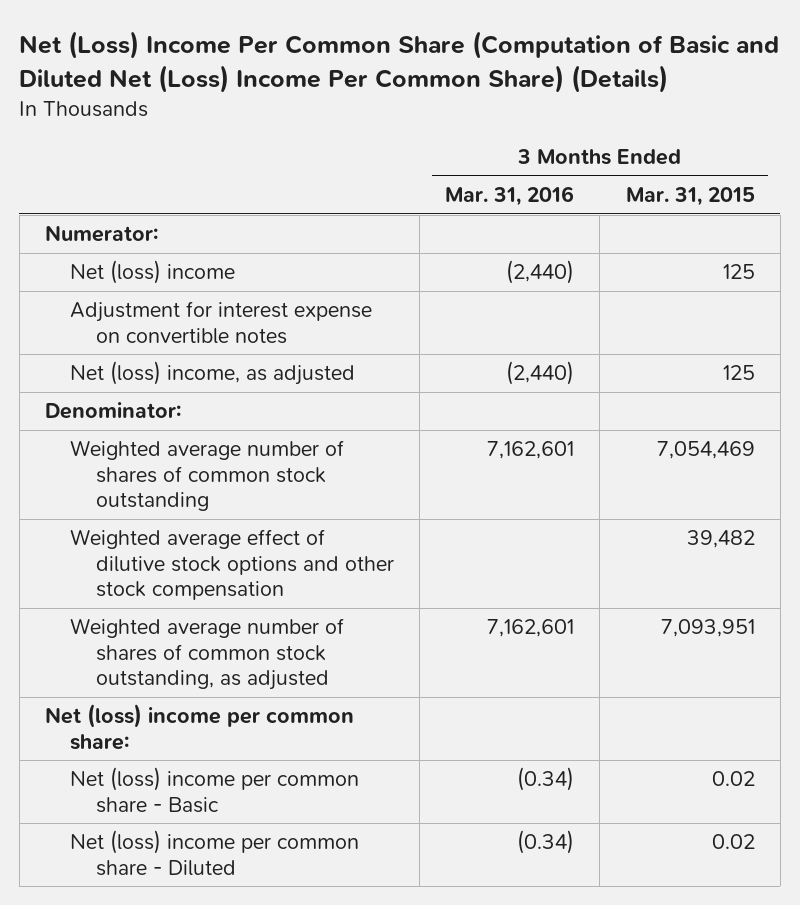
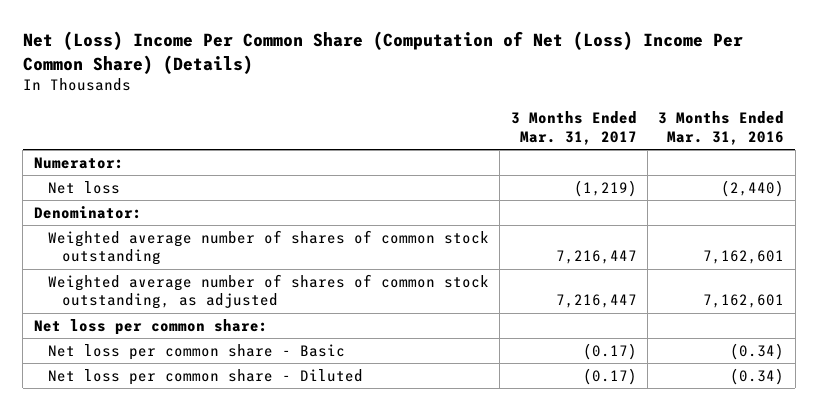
[19,31,780,93] Net (Loss) Income Per Common Share (Computation of Basic and Diluted Net (Loss) Income Per Common Share) (Details) -> [22,31,743,74] Net (Loss) Income Per Common Share (Computation of Net (Loss) Income Per Common Share) (Details)
[625,187,755,207] Mar. 31, 2015 -> none
none -> [510,111,637,145] 3 Months Ended Mar. 31, 2017
[70,301,373,344] Adjustment for interest expense on convertible notes -> none
[70,361,356,386] Net (loss) income, as adjusted -> none
[70,260,236,285] Net (loss) income -> [48,180,121,194] Net loss
[70,529,394,600] Weighted average effect of dilutive stock options and other stock compensation -> none
[45,704,355,750] Net (loss) income per common share: -> [33,318,268,335] Net loss per common share:
[70,767,360,813] Net (loss) income per common share - Basic -> [48,343,346,360] Net loss per common share - Basic
[70,830,360,876] Net (loss) income per common share - Diluted -> [48,368,364,385] Net loss per common share - Diluted

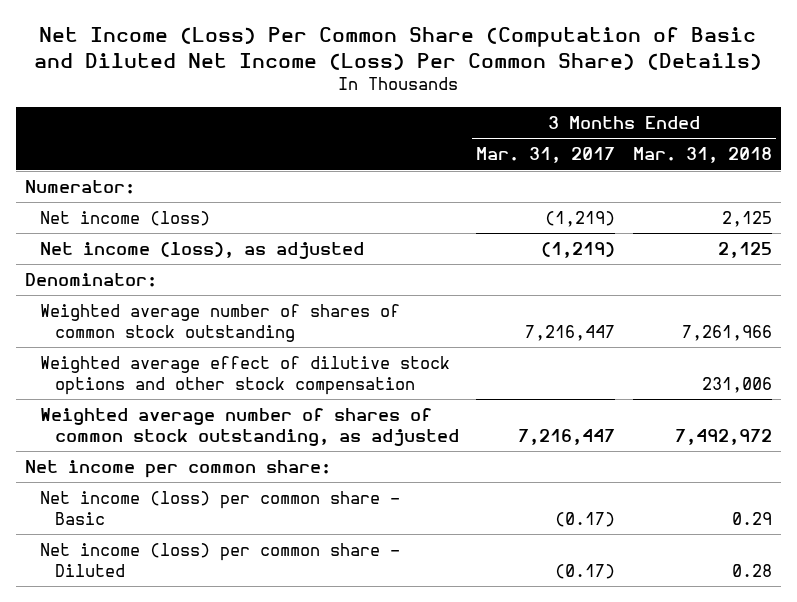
[22,31,743,74] Net (Loss) Income Per Common Share (Computation of Net (Loss) Income Per Common Share) (Details) -> [34,26,763,70] Net Income (Loss) Per Common Share (Computation of Basic and Diluted Net Income (Loss) Per Common Share) (Details)
[658,111,785,145] 3 Months Ended Mar. 31, 2016 -> none
none -> [632,147,772,164] Mar. 31, 2018
[48,180,121,194] Net loss -> [39,211,210,227] Net income (loss)
none -> [39,242,364,260] Net income (loss), as adjusted
none -> [39,356,450,395] Weighted average effect of dilutive stock options and other stock compensation
[33,318,268,335] Net loss per common share: -> [24,460,331,479] Net income per common share:
[48,343,346,360] Net loss per common share - Basic -> [39,491,400,525] Net income (loss) per common share - Basic
[48,368,364,385] Net loss per common share - Diluted -> [39,543,400,577] Net income (loss) per common share - Diluted

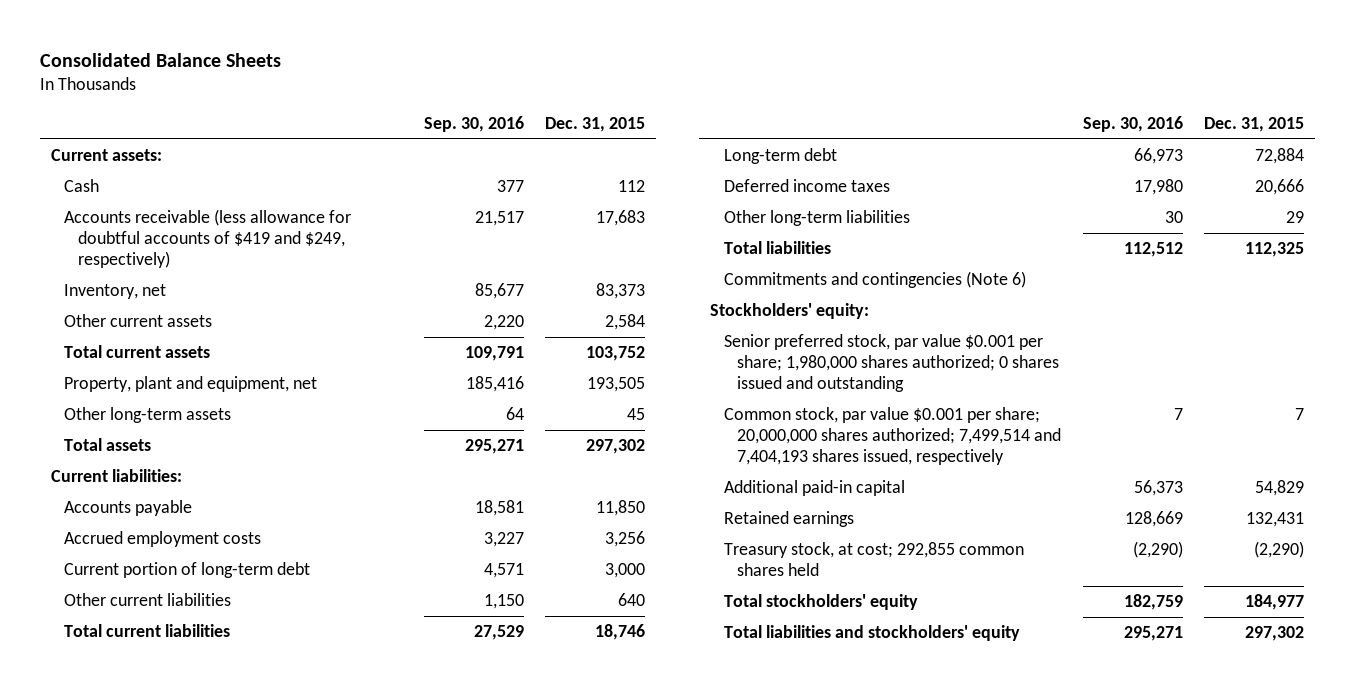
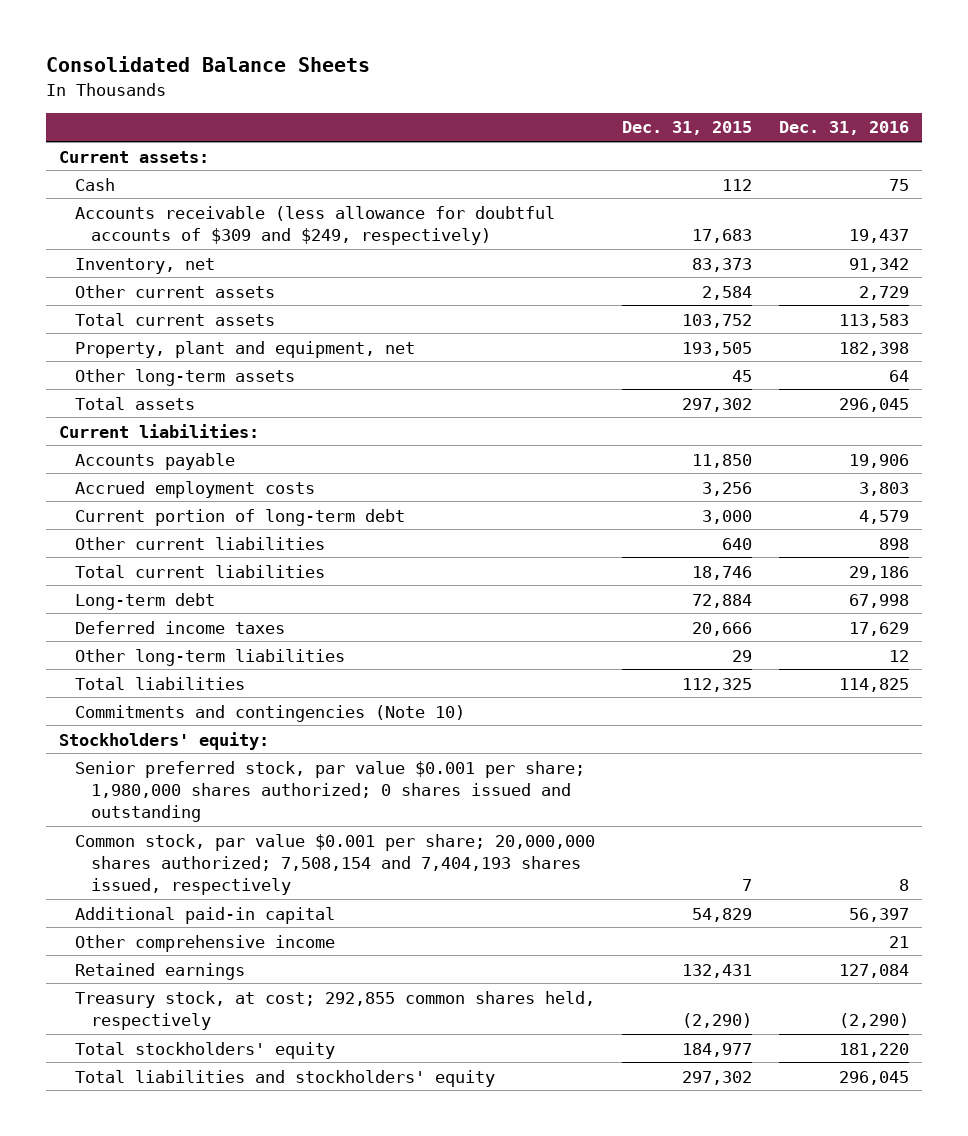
[423,115,524,132] Sep. 30, 2016 -> none
none -> [778,121,909,136] Dec. 31, 2016
[64,209,352,268] Accounts receivable (less allowance for doubtful accounts of $419 and $249, respectively) -> [74,205,555,245] Accounts receivable (less allowance for doubtful accounts of $309 and $249, respectively)
[723,271,1026,289] Commitments and contingencies (Note 6) -> [74,704,465,722] Commitments and contingencies (Note 10)
[723,407,1062,465] Common stock, par value $0.001 per share; 20,000,000 shares authorized; 7,499,514 and 7,404,193 shares issued, respectively -> [74,833,595,895] Common stock, par value $0.001 per share; 20,000,000 shares authorized; 7,508,154 and 7,404,193 shares issued, respectively
none -> [74,934,335,952] Other comprehensive income
[723,542,1024,576] Treasury stock, at cost; 292,855 common shares held -> [74,990,595,1030] Treasury stock, at cost; 292,855 common shares held, respectively

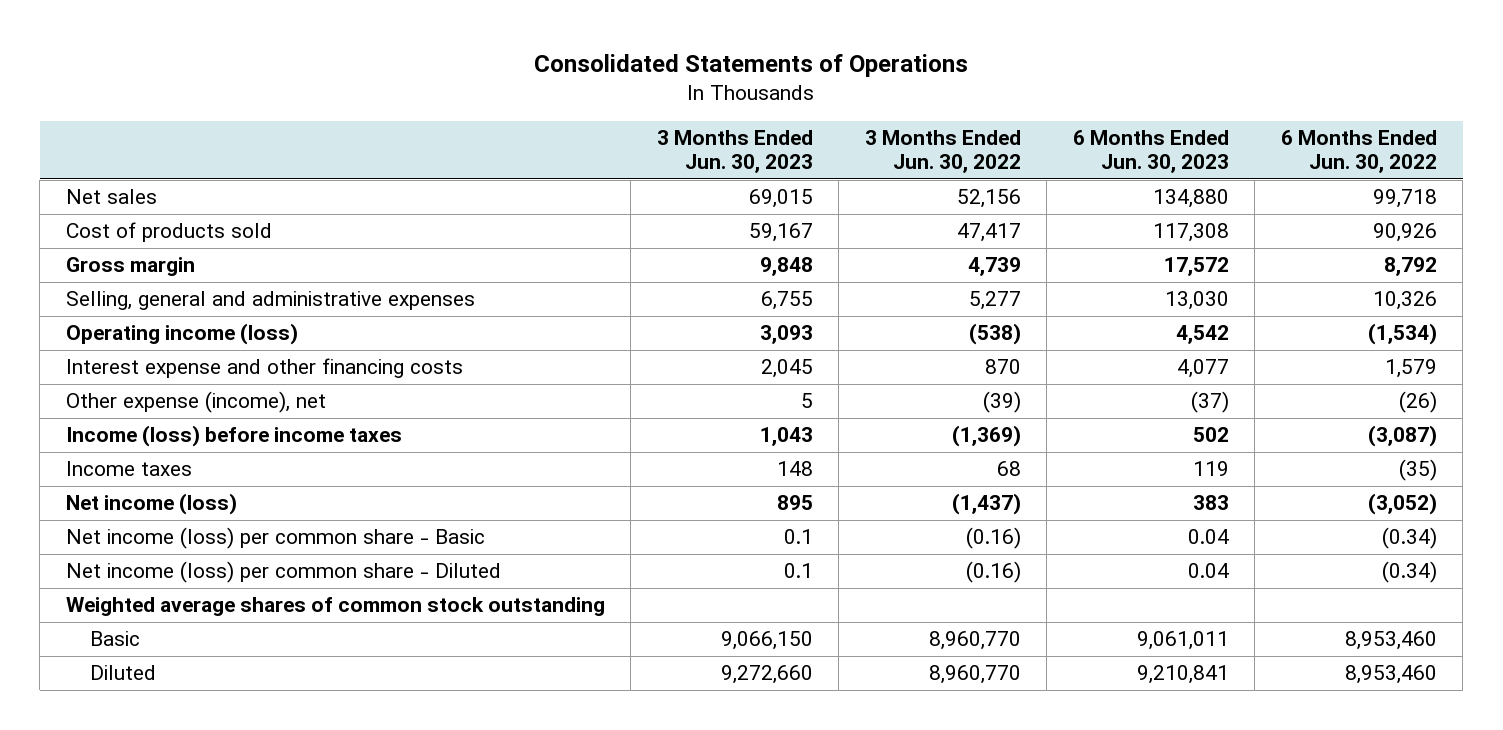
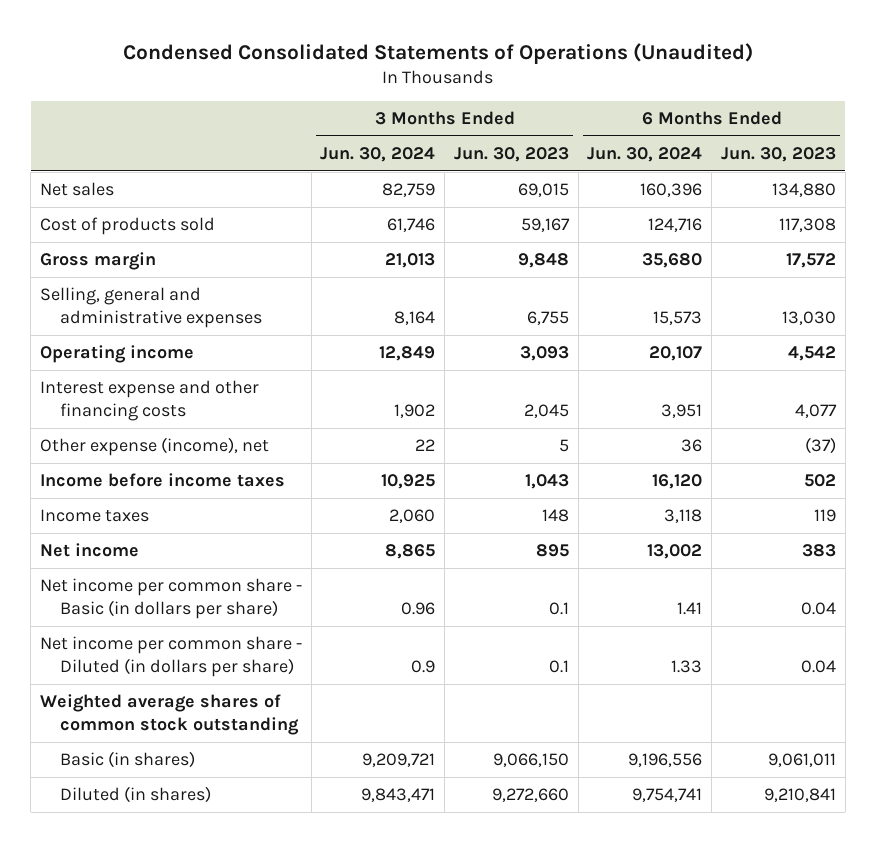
[534,54,969,78] Consolidated Statements of Operations -> [122,42,753,64] Condensed Consolidated Statements of Operations (Unaudited)
[864,130,1021,174] 3 Months Ended Jun. 30, 2022 -> none
[1280,130,1437,174] 6 Months Ended Jun. 30, 2022 -> none
none -> [320,146,436,162] Jun. 30, 2024
none -> [587,146,703,162] Jun. 30, 2024
[65,323,298,346] Operating income (loss) -> [39,345,194,364] Operating income
[65,425,402,448] Income (loss) before income taxes -> [39,473,285,488] Income before income taxes
[65,493,237,516] Net income (loss) -> [39,543,139,558] Net income
[65,527,485,550] Net income (loss) per common share - Basic -> [39,578,302,620] Net income per common share - Basic (in dollars per share)
[65,561,501,584] Net income (loss) per common share - Diluted -> [39,636,302,678] Net income per common share - Diluted (in dollars per share)
[90,631,141,647] Basic -> [59,751,195,769] Basic (in shares)
[90,665,157,681] Diluted -> [59,786,211,804] Diluted (in shares)

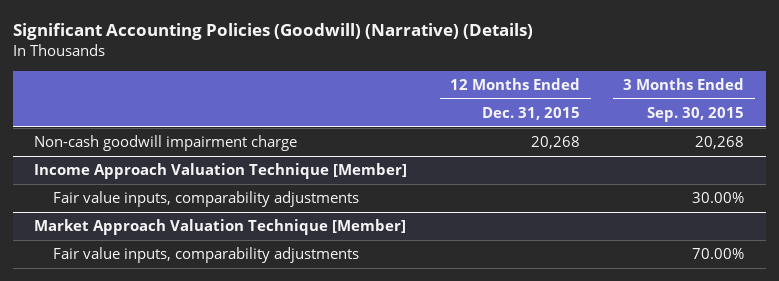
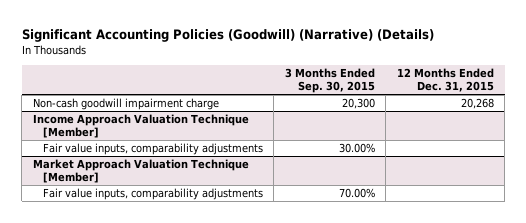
[695,136,745,150] 20,268 -> [341,98,375,110] 20,300

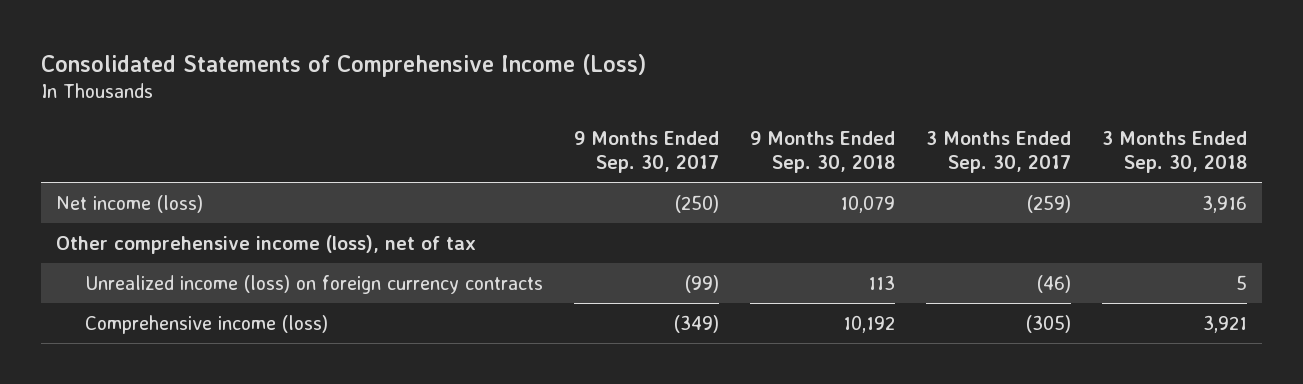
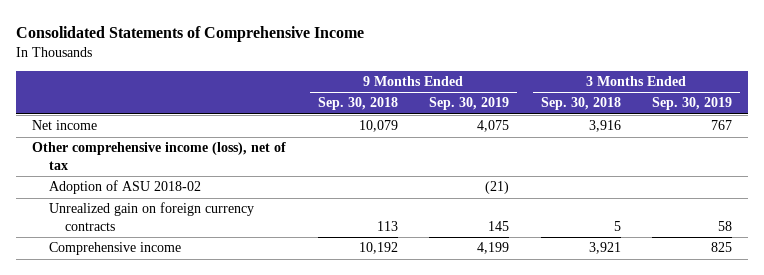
[40,53,646,77] Consolidated Statements of Comprehensive Income (Loss) -> [16,25,365,42] Consolidated Statements of Comprehensive Income
[573,130,719,174] 9 Months Ended Sep. 30, 2017 -> none
[925,130,1071,174] 3 Months Ended Sep. 30, 2017 -> none
none -> [429,97,510,111] Sep. 30, 2019
none -> [652,97,733,111] Sep. 30, 2019
[56,194,204,213] Net income (loss) -> [32,120,98,131] Net income
none -> [48,180,201,195] Adoption of ASU 2018-02
[84,274,543,294] Unrealized income (loss) on foreign currency contracts -> [48,202,254,232] Unrealized gain on foreign currency contracts
[84,314,328,334] Comprehensive income (loss) -> [48,242,181,256] Comprehensive income

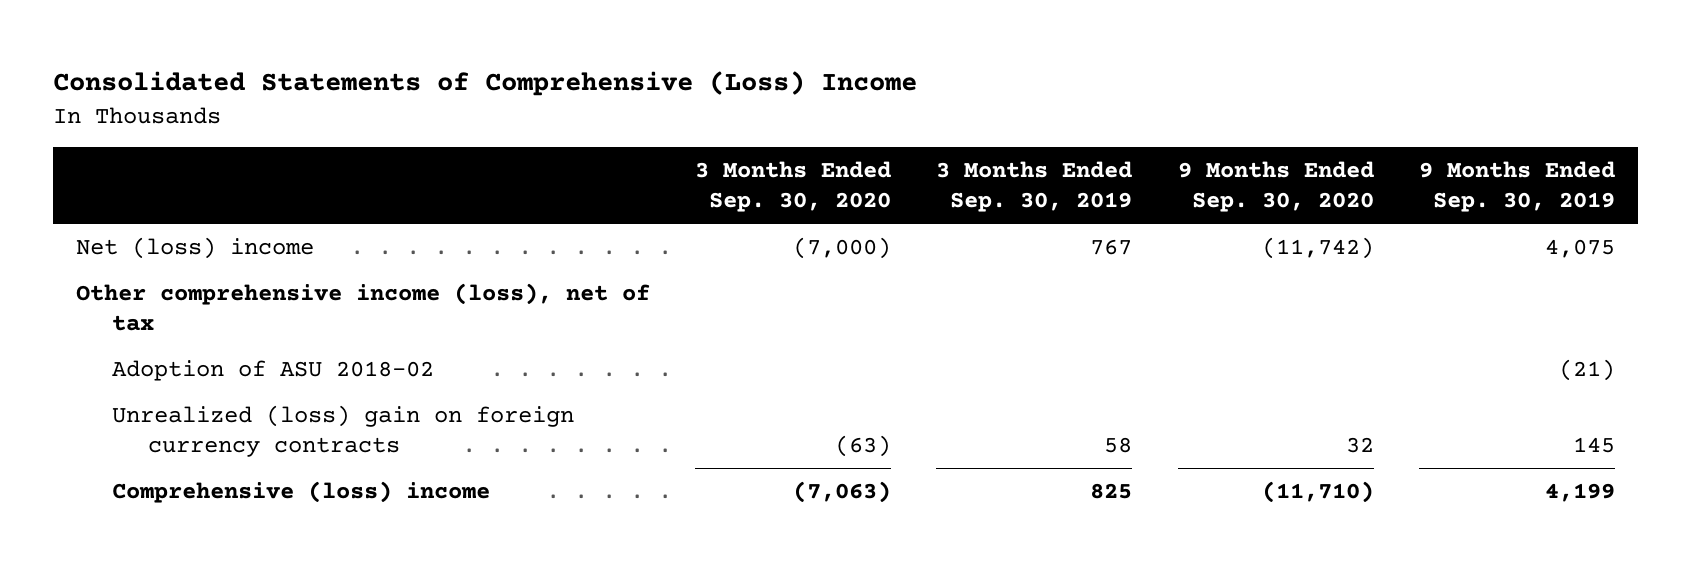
[16,25,365,42] Consolidated Statements of Comprehensive Income -> [53,71,918,97] Consolidated Statements of Comprehensive (Loss) Income
[317,97,398,111] Sep. 30, 2018 -> none
[540,97,621,111] Sep. 30, 2018 -> none
none -> [695,160,892,212] 3 Months Ended Sep. 30, 2020
none -> [1177,160,1374,212] 9 Months Ended Sep. 30, 2020
[32,120,98,131] Net income -> [75,237,314,260] Net (loss) income
[48,202,254,232] Unrealized gain on foreign currency contracts -> [111,405,574,458] Unrealized (loss) gain on foreign currency contracts
[48,242,181,256] Comprehensive income -> [111,481,490,504] Comprehensive (loss) income

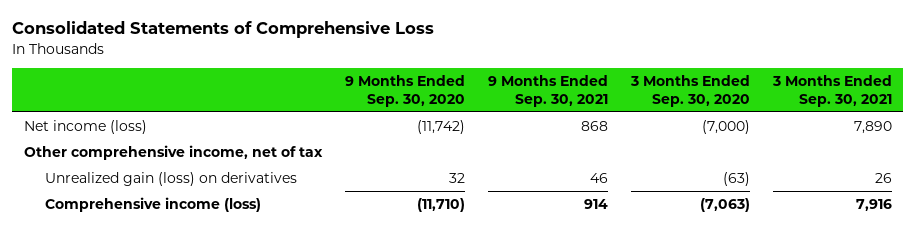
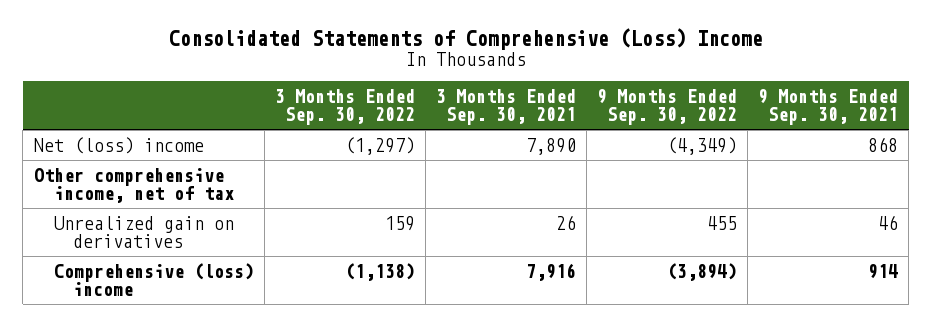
[12,21,435,39] Consolidated Statements of Comprehensive Loss -> [168,28,763,51] Consolidated Statements of Comprehensive (Loss) Income
[344,74,465,107] 9 Months Ended Sep. 30, 2020 -> none
[629,74,750,107] 3 Months Ended Sep. 30, 2020 -> none
none -> [274,88,415,126] 3 Months Ended Sep. 30, 2022
none -> [597,88,738,126] 9 Months Ended Sep. 30, 2022
[23,119,147,134] Net income (loss) -> [33,136,204,154] Net (loss) income
[45,171,298,186] Unrealized gain (loss) on derivatives -> [53,215,234,249] Unrealized gain on derivatives
[45,196,262,212] Comprehensive income (loss) -> [53,262,254,297] Comprehensive (loss) income

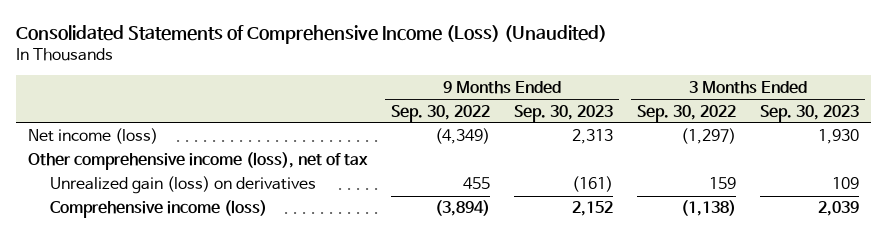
[168,28,763,51] Consolidated Statements of Comprehensive (Loss) Income -> [15,25,607,45] Consolidated Statements of Comprehensive Income (Loss) (Unaudited)
[435,88,576,126] 3 Months Ended Sep. 30, 2021 -> none
[758,88,899,126] 9 Months Ended Sep. 30, 2021 -> none
none -> [514,104,614,122] Sep. 30, 2023
none -> [760,104,860,122] Sep. 30, 2023
[33,136,204,154] Net (loss) income -> [27,128,158,145] Net income (loss)
[33,167,234,204] Other comprehensive income, net of tax -> [27,152,368,171] Other comprehensive income (loss), net of tax
[53,215,234,249] Unrealized gain on derivatives -> [50,176,317,195] Unrealized gain (loss) on derivatives
[53,262,254,297] Comprehensive (loss) income -> [50,200,268,219] Comprehensive income (loss)

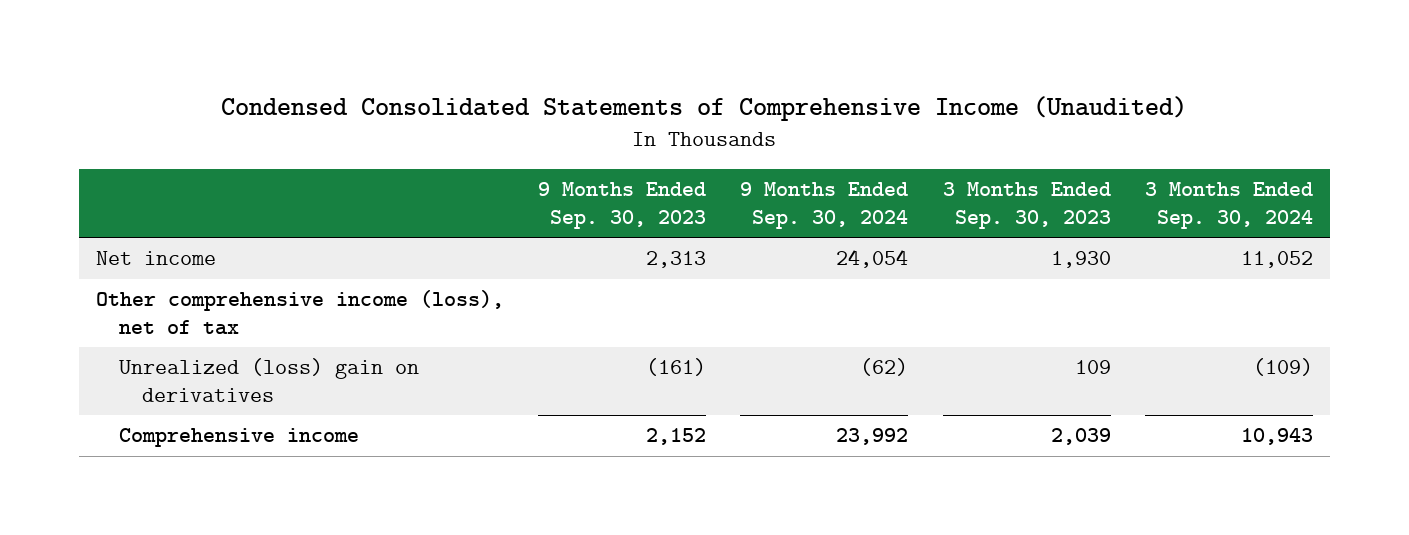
[15,25,607,45] Consolidated Statements of Comprehensive Income (Loss) (Unaudited) -> [221,95,1188,121] Condensed Consolidated Statements of Comprehensive Income (Unaudited)
[390,104,490,122] Sep. 30, 2022 -> none
[637,104,737,122] Sep. 30, 2022 -> none
none -> [740,182,909,229] 9 Months Ended Sep. 30, 2024
none -> [1144,182,1313,229] 3 Months Ended Sep. 30, 2024
[27,128,158,145] Net income (loss) -> [95,251,216,266] Net income
[50,176,317,195] Unrealized gain (loss) on derivatives -> [119,358,420,403] Unrealized (loss) gain on derivatives
[50,200,268,219] Comprehensive income (loss) -> [119,428,360,448] Comprehensive income

